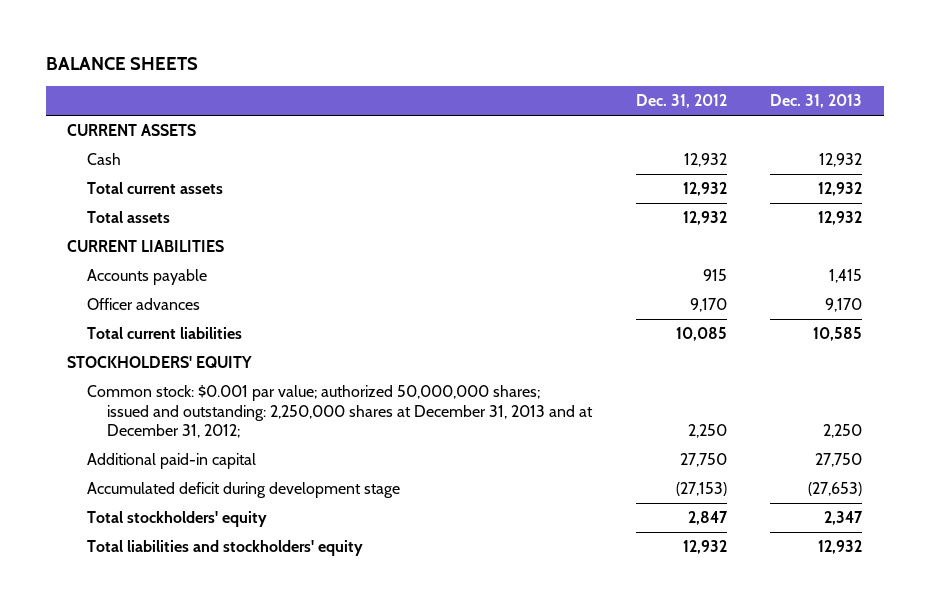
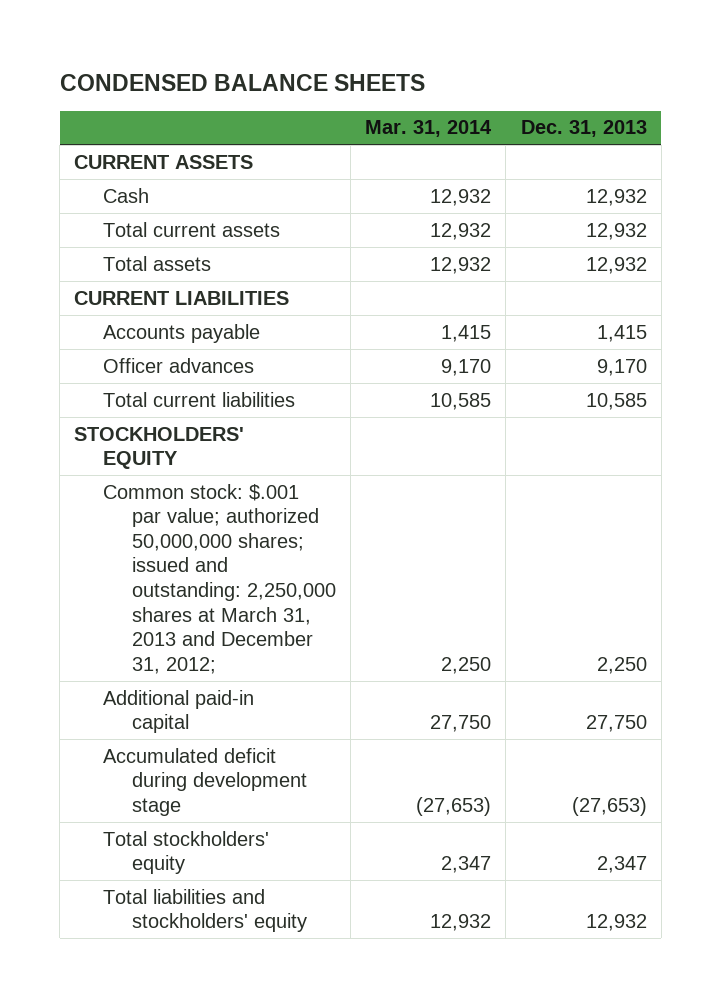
[45,57,198,71] BALANCE SHEETS -> [59,73,425,91] CONDENSED BALANCE SHEETS
[635,94,727,109] Dec. 31, 2012 -> none
none -> [365,120,493,138] Mar. 31, 2014
[87,385,594,439] Common stock: $0.001 par value; authorized 50,000,000 shares; issued and outstanding: 2,250,000 shares at December 31, 2013 and at December 31, 2012; -> [103,483,336,674] Common stock: $.001 par value; authorized 50,000,000 shares; issued and outstanding: 2,250,000 shares at March 31, 2013 and December 31, 2012;

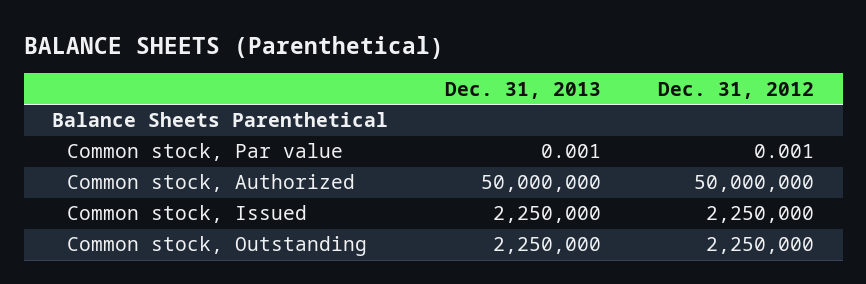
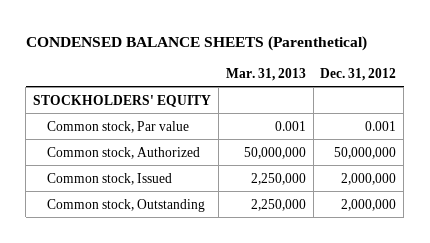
[23,35,444,59] BALANCE SHEETS (Parenthetical) -> [25,35,367,51] CONDENSED BALANCE SHEETS (Parenthetical)
[445,81,602,99] Dec. 31, 2013 -> none
none -> [225,67,306,81] Mar. 31, 2013
[52,112,389,128] Balance Sheets Parenthetical -> none
none -> [33,94,212,107] STOCKHOLDERS' EQUITY
[706,206,815,224] 2,250,000 -> [341,172,397,185] 2,000,000
[706,237,815,255] 2,250,000 -> [341,198,397,211] 2,000,000

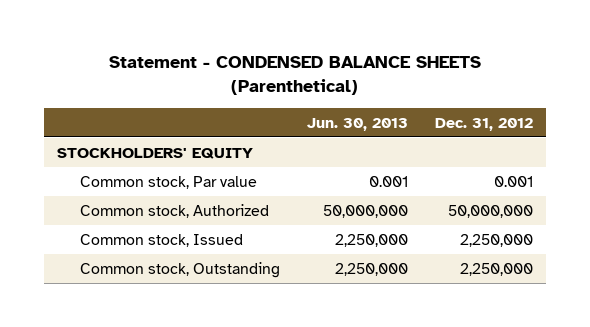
[25,35,367,51] CONDENSED BALANCE SHEETS (Parenthetical) -> [108,56,481,96] Statement - CONDENSED BALANCE SHEETS (Parenthetical)
[225,67,306,81] Mar. 31, 2013 -> none
none -> [306,117,408,131] Jun. 30, 2013
[341,172,397,185] 2,000,000 -> [459,233,533,247] 2,250,000
[341,198,397,211] 2,000,000 -> [459,262,533,276] 2,250,000

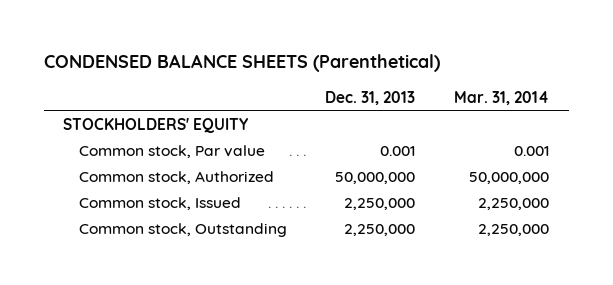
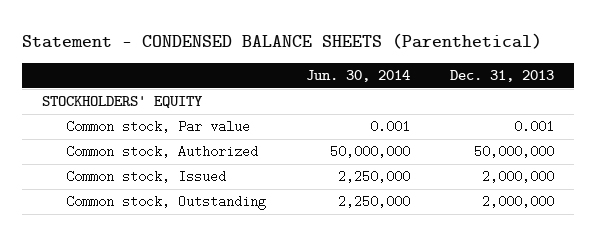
[44,54,441,73] CONDENSED BALANCE SHEETS (Parenthetical) -> [22,32,543,49] Statement - CONDENSED BALANCE SHEETS (Parenthetical)
[454,90,550,105] Mar. 31, 2014 -> none
none -> [305,70,410,83] Jun. 30, 2014
[344,197,416,210] 2,250,000 -> [481,170,554,184] 2,000,000
[344,223,416,236] 2,250,000 -> [481,195,554,209] 2,000,000

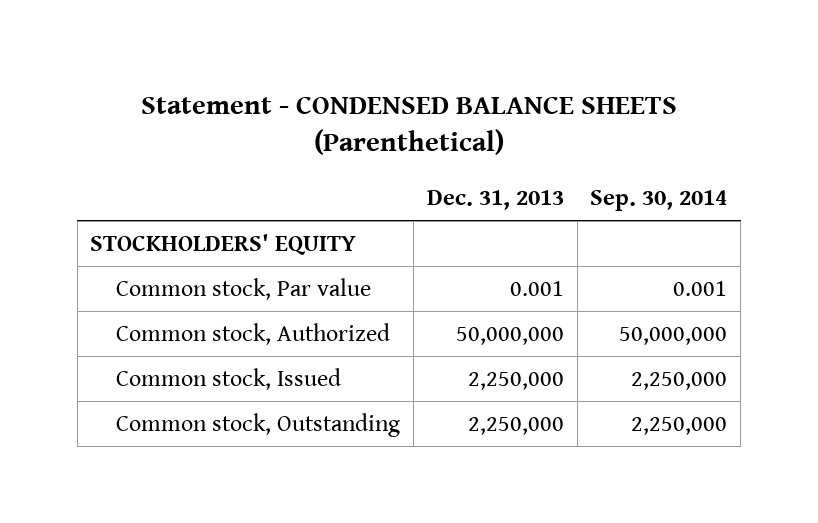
[305,70,410,83] Jun. 30, 2014 -> none
none -> [590,189,728,211] Sep. 30, 2014
[481,170,554,184] 2,000,000 -> [467,372,564,391] 2,250,000
[481,195,554,209] 2,000,000 -> [467,417,564,436] 2,250,000

